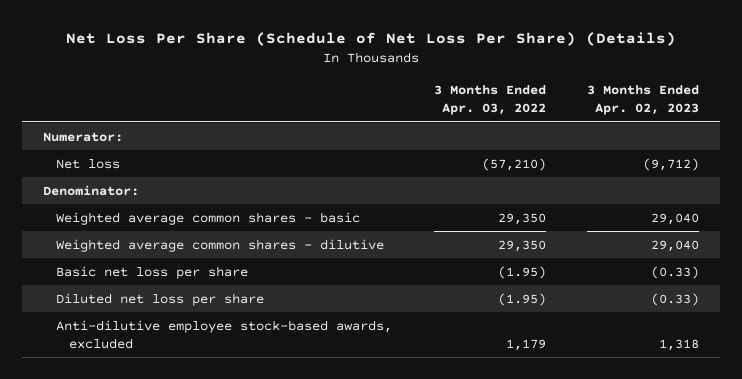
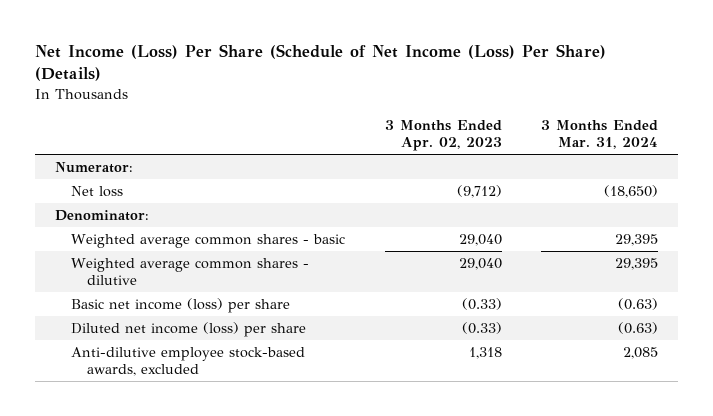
[65,32,676,47] Net Loss Per Share (Schedule of Net Loss Per Share) (Details) -> [35,44,607,82] Net Income (Loss) Per Share (Schedule of Net Income (Loss) Per Share) (Details)
[433,85,546,116] 3 Months Ended Apr. 03, 2022 -> none
none -> [541,119,659,150] 3 Months Ended Mar. 31, 2024
[55,265,248,279] Basic net loss per share -> [71,297,291,313] Basic net income (loss) per share
[55,292,264,306] Diluted net loss per share -> [71,321,307,337] Diluted net income (loss) per share

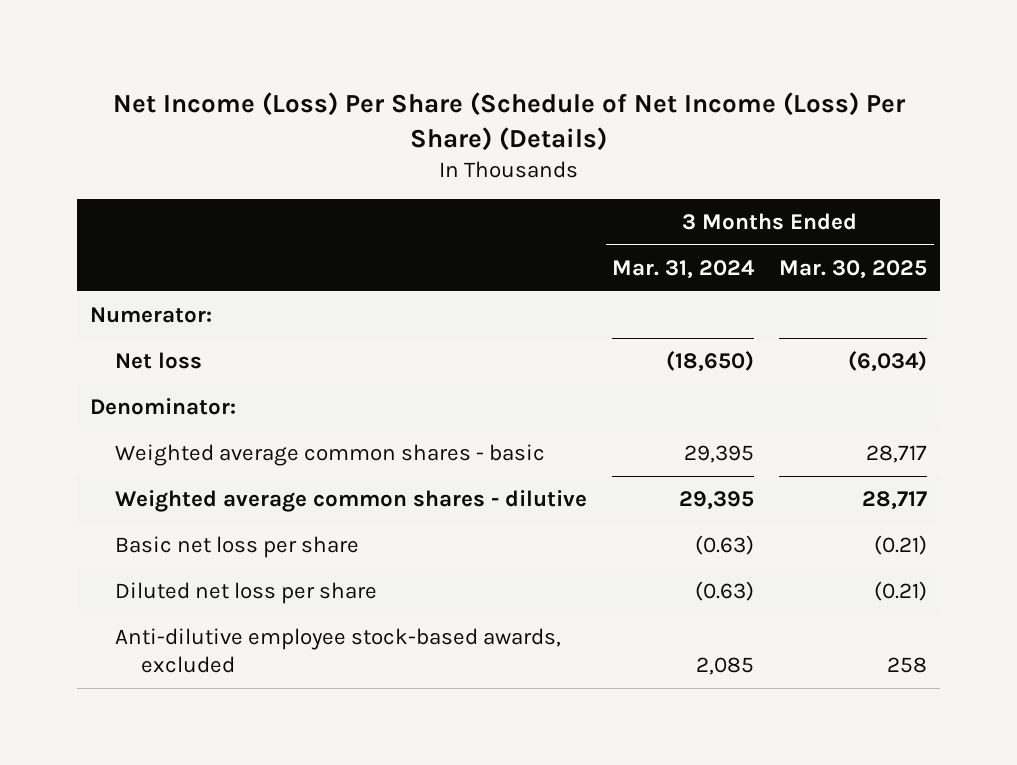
[384,119,502,152] 3 Months Ended Apr. 02, 2023 -> none
none -> [779,259,928,279] Mar. 30, 2025
[71,297,291,313] Basic net income (loss) per share -> [115,535,360,558] Basic net loss per share
[71,321,307,337] Diluted net income (loss) per share -> [115,581,378,604] Diluted net loss per share

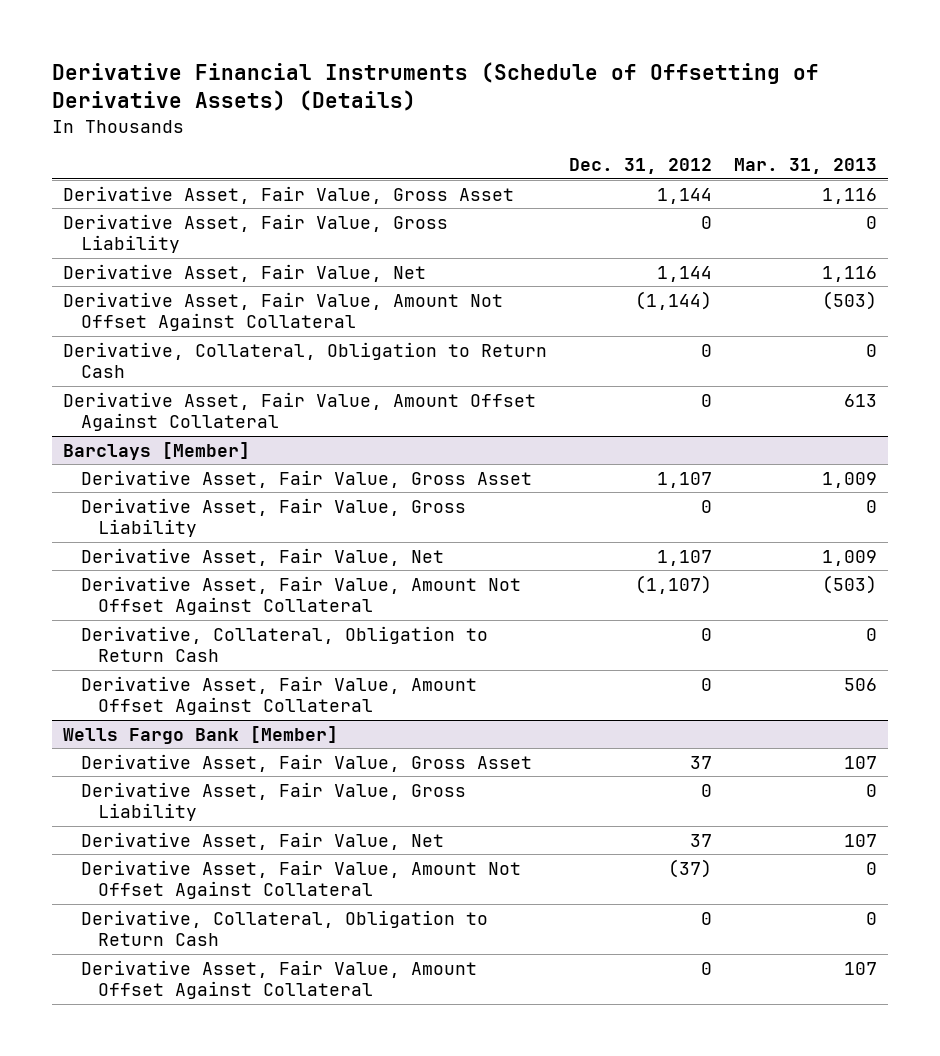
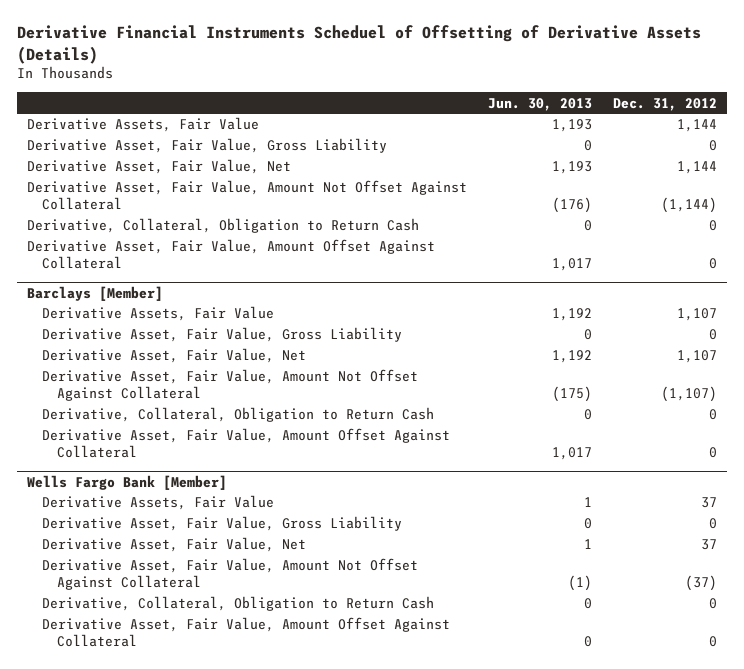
[52,62,820,112] Derivative Financial Instruments (Schedule of Offsetting of Derivative Assets) (Details) -> [16,25,701,64] Derivative Financial Instruments Scheduel of Offsetting of Derivative Assets (Details)
[733,158,877,175] Mar. 31, 2013 -> none
none -> [487,97,592,111] Jun. 30, 2013
[63,185,515,204] Derivative Asset, Fair Value, Gross Asset -> [27,117,260,133] Derivative Assets, Fair Value
[80,469,532,488] Derivative Asset, Fair Value, Gross Asset -> [42,306,275,322] Derivative Assets, Fair Value
[80,753,532,772] Derivative Asset, Fair Value, Gross Asset -> [42,495,275,511] Derivative Assets, Fair Value

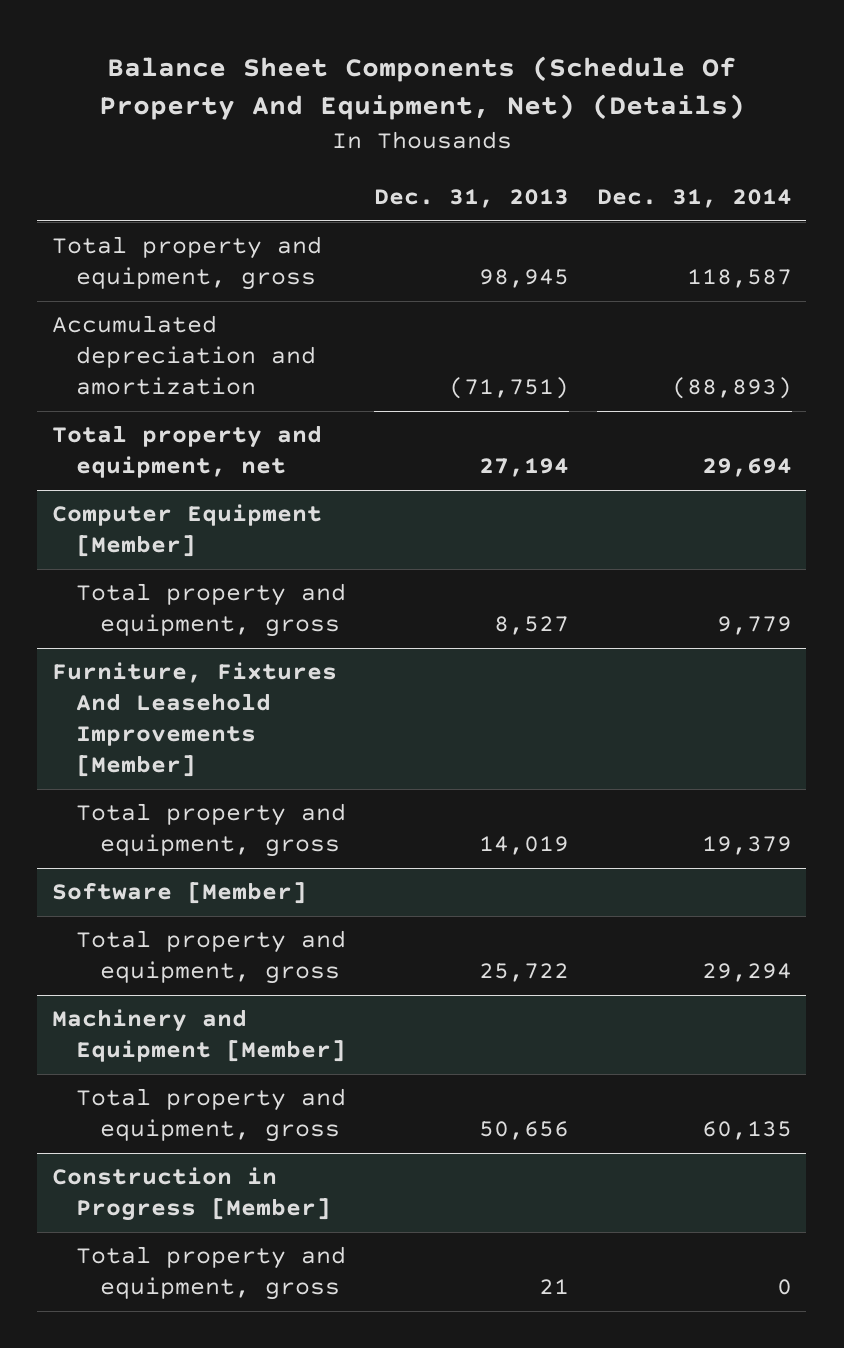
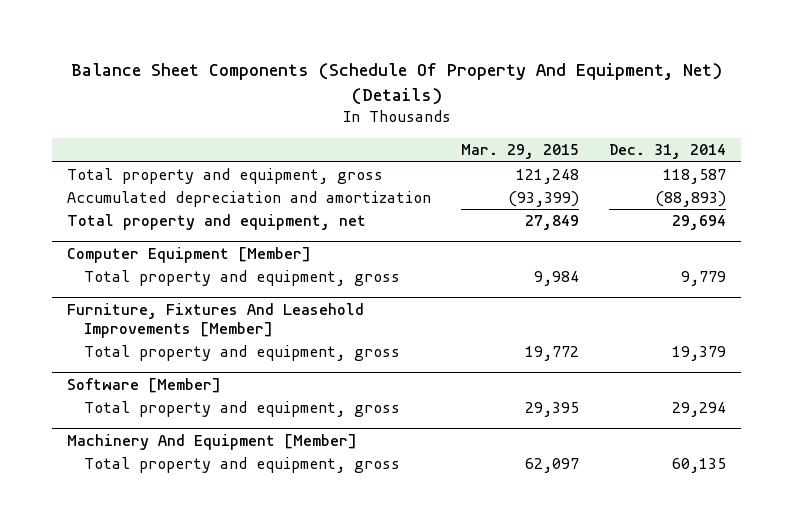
[373,188,569,208] Dec. 31, 2013 -> none
none -> [461,144,580,160] Mar. 29, 2015
[51,1009,346,1063] Machinery and Equipment [Member] -> [66,433,357,450] Machinery And Equipment [Member]
[51,1167,331,1222] Construction in Progress [Member] -> none
[75,1246,346,1301] Total property and equipment, gross -> none

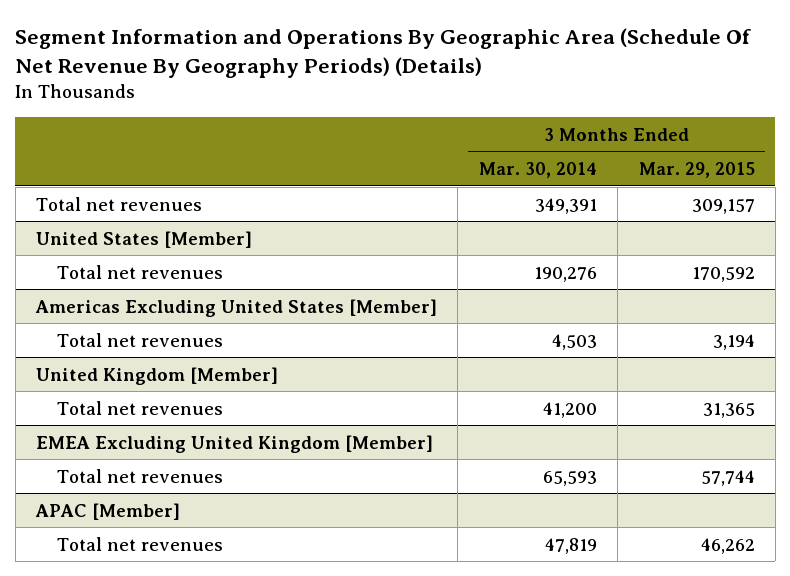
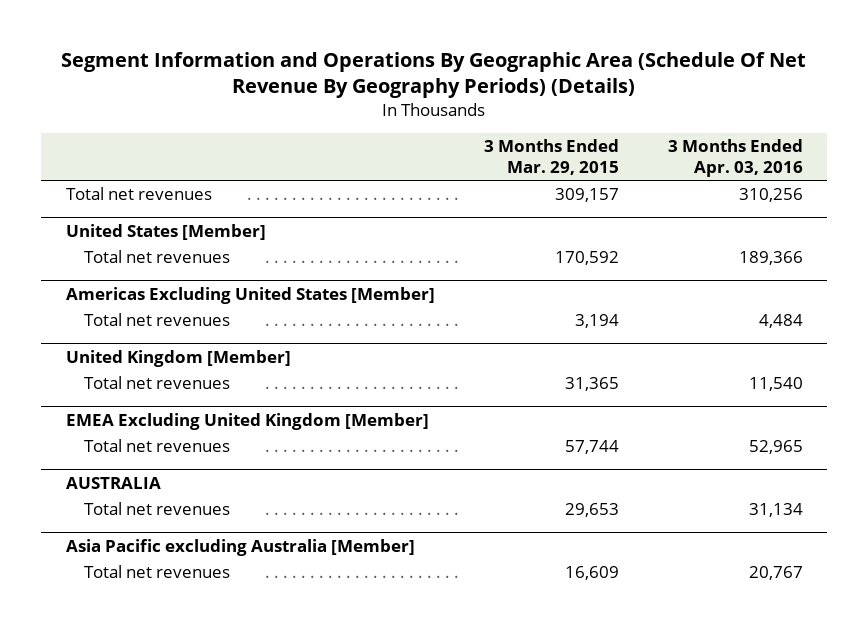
[478,161,597,178] Mar. 30, 2014 -> none
none -> [667,139,803,178] 3 Months Ended Apr. 03, 2016
[34,502,180,520] APAC [Member] -> none
none -> [65,476,161,489] AUSTRALIA
[700,537,755,554] 46,262 -> [564,503,619,518] 29,653
none -> [65,538,415,556] Asia Pacific excluding Australia [Member]
none -> [84,565,231,579] Total net revenues

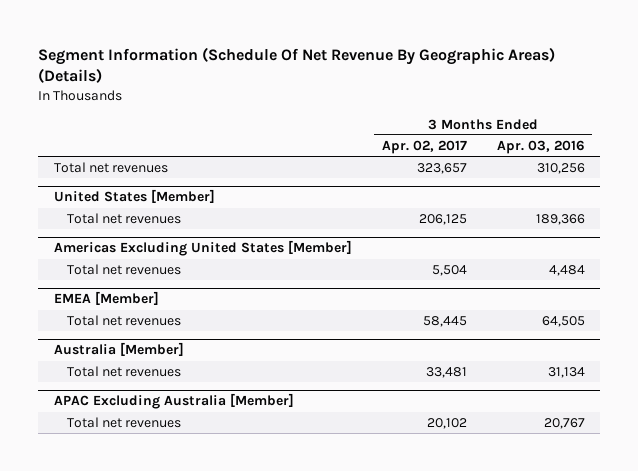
[61,52,807,99] Segment Information and Operations By Geographic Area (Schedule Of Net Revenue By Geography Periods) (Details) -> [38,46,556,84] Segment Information (Schedule Of Net Revenue By Geographic Areas) (Details)
[483,139,619,176] 3 Months Ended Mar. 29, 2015 -> none
none -> [381,139,467,154] Apr. 02, 2017
[65,349,291,367] United Kingdom [Member] -> none
[65,412,429,430] EMEA Excluding United Kingdom [Member] -> none
[84,439,231,453] Total net revenues -> none
none -> [53,291,159,306] EMEA [Member]
[748,377,803,392] 11,540 -> [541,316,585,328] 64,505
[65,476,161,489] AUSTRALIA -> [53,342,184,357] Australia [Member]
[65,538,415,556] Asia Pacific excluding Australia [Member] -> [53,393,294,410] APAC Excluding Australia [Member]

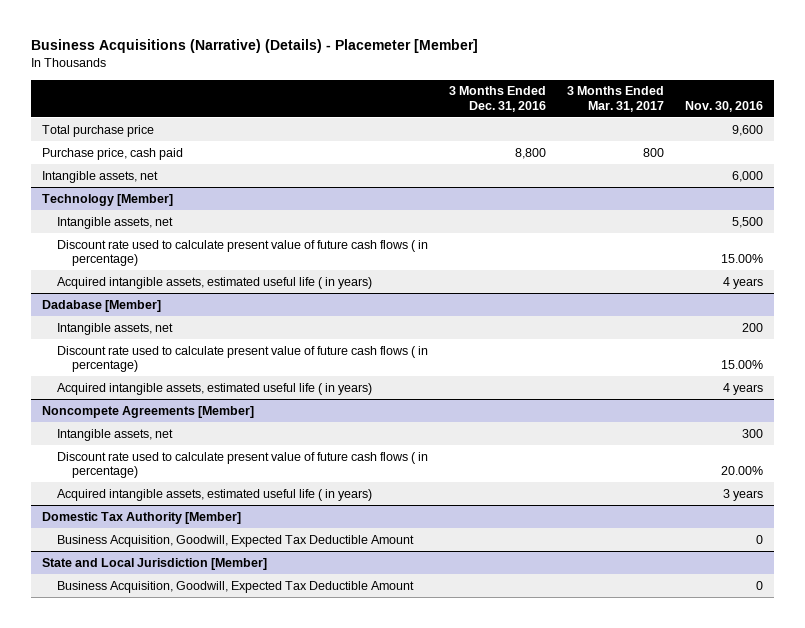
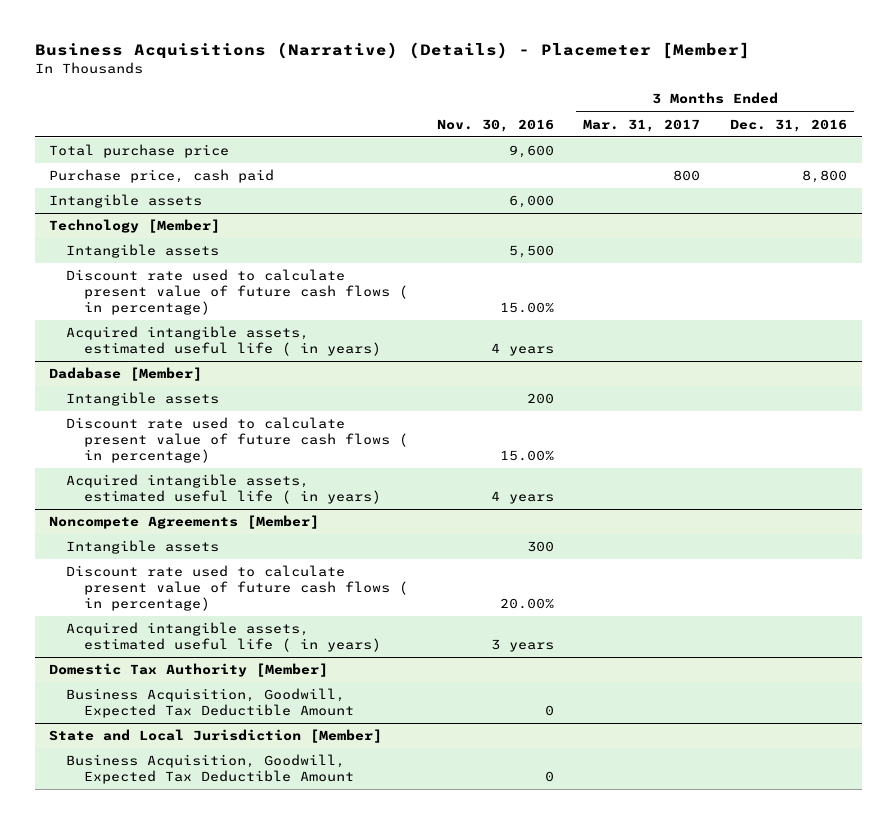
[41,170,158,183] Intangible assets, net -> [49,194,203,209] Intangible assets
[56,216,173,229] Intangible assets, net -> [66,244,220,259] Intangible assets
[56,322,173,335] Intangible assets, net -> [66,392,220,407] Intangible assets
[56,428,173,441] Intangible assets, net -> [66,540,220,555] Intangible assets

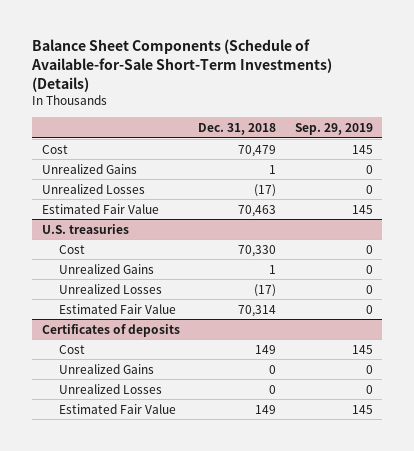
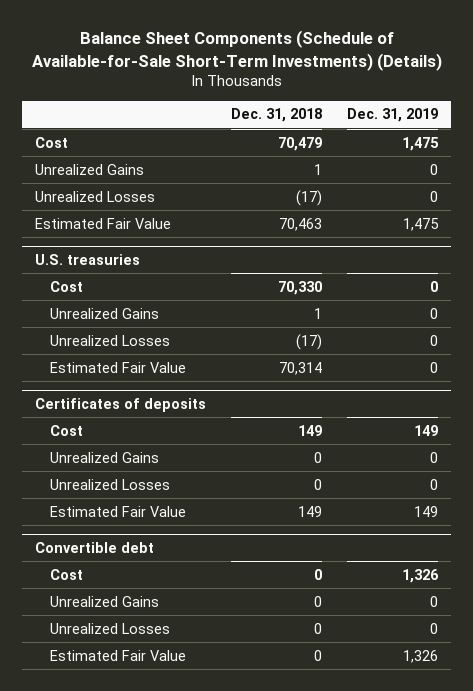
[294,123,373,136] Sep. 29, 2019 -> none
none -> [347,108,439,123] Dec. 31, 2019
none -> [34,541,154,553] Convertible debt
none -> [49,568,83,580] Cost
none -> [49,595,159,607] Unrealized Gains
none -> [49,622,170,634] Unrealized Losses
none -> [49,649,186,661] Estimated Fair Value

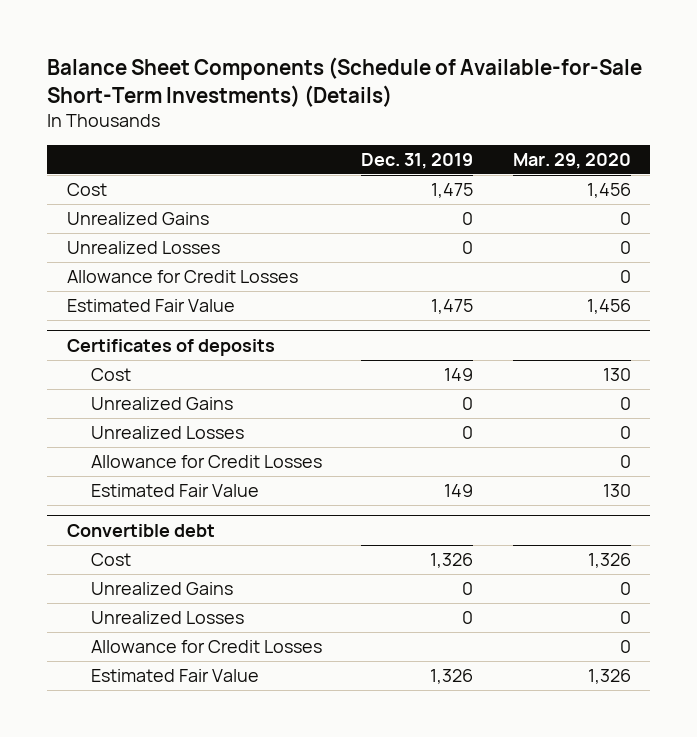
[231,108,323,123] Dec. 31, 2018 -> none
none -> [512,152,631,169] Mar. 29, 2020
none -> [66,269,298,283] Allowance for Credit Losses
[34,253,140,265] U.S. treasuries -> none
[49,280,83,292] Cost -> none
[49,307,159,319] Unrealized Gains -> none
[49,334,170,346] Unrealized Losses -> none
[49,361,186,373] Estimated Fair Value -> none
none -> [90,454,322,468] Allowance for Credit Losses
none -> [90,639,322,653] Allowance for Credit Losses

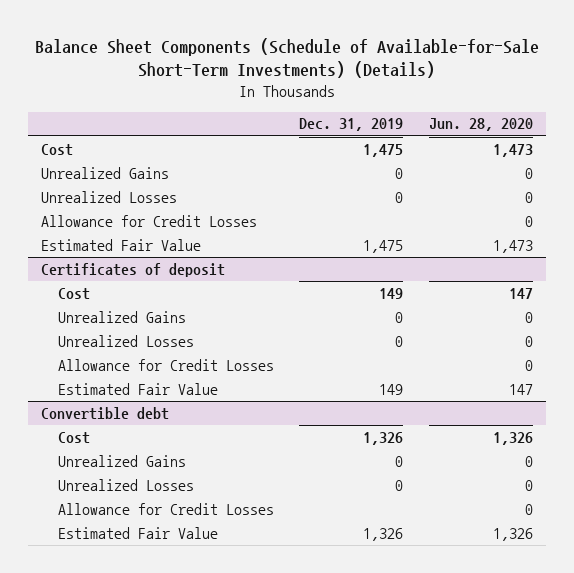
[512,152,631,169] Mar. 29, 2020 -> none
none -> [429,118,534,132] Jun. 28, 2020
[66,338,275,356] Certificates of deposits -> [40,262,225,277] Certificates of deposit

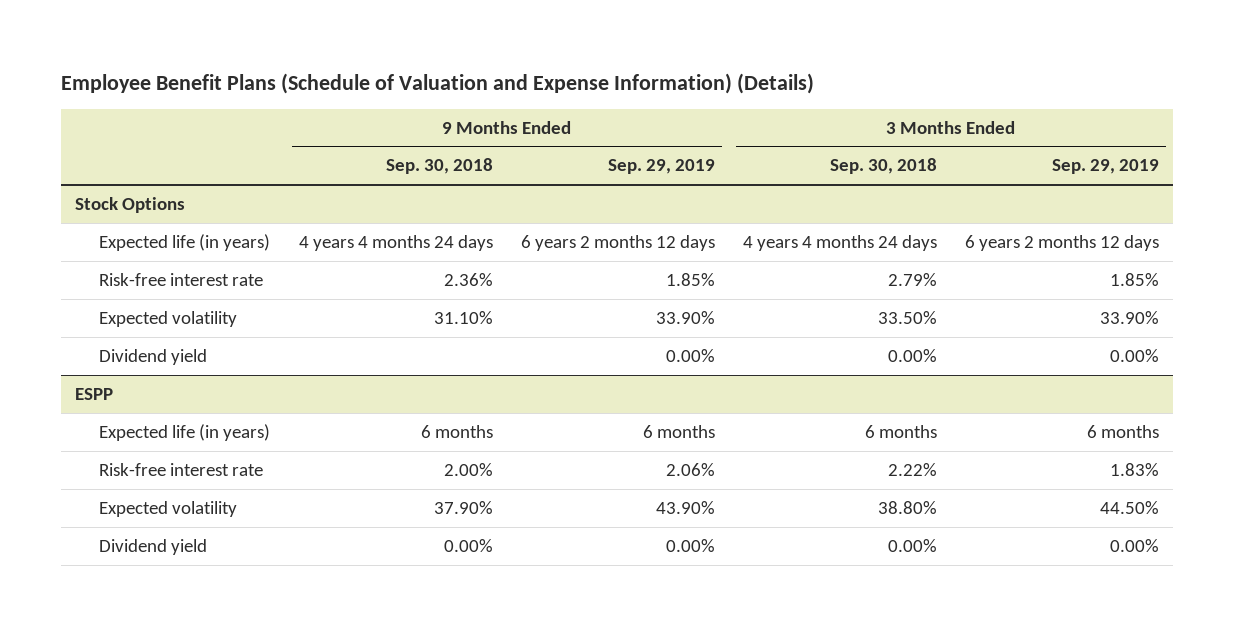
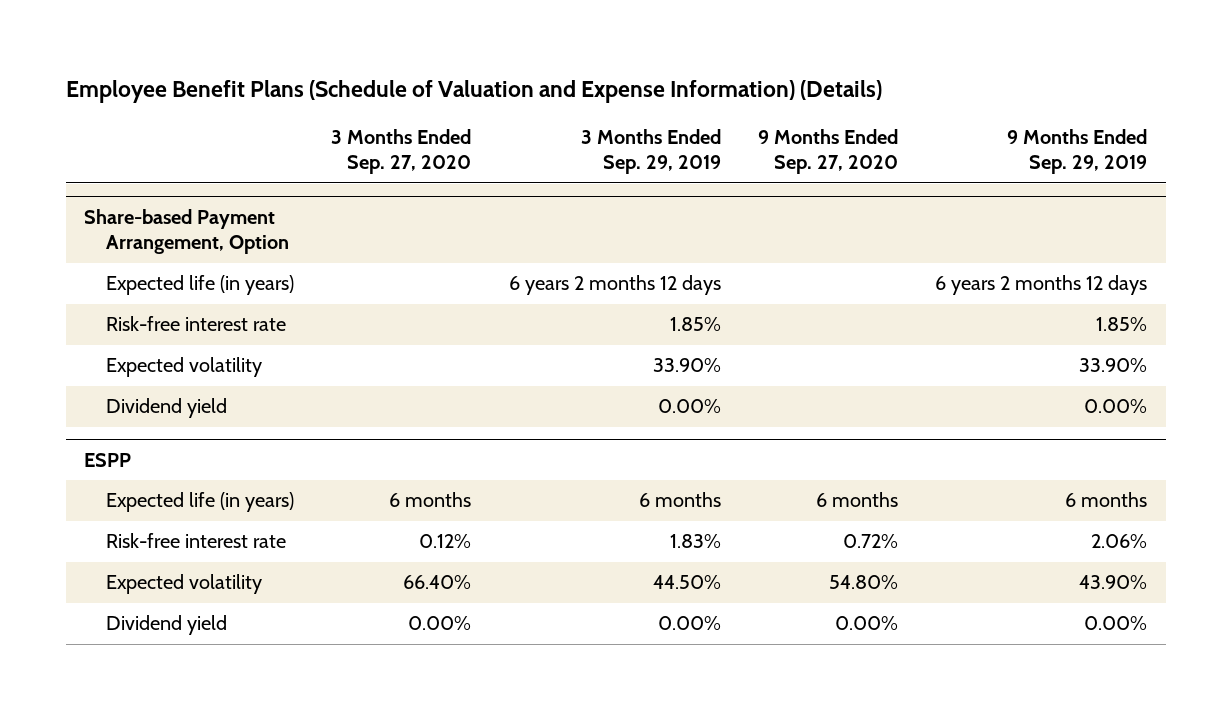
[385,158,493,175] Sep. 30, 2018 -> none
[829,158,937,175] Sep. 30, 2018 -> none
none -> [331,128,472,175] 3 Months Ended Sep. 27, 2020
none -> [757,128,898,175] 9 Months Ended Sep. 27, 2020
[75,196,186,213] Stock Options -> [84,209,290,255] Share-based Payment Arrangement, Option

